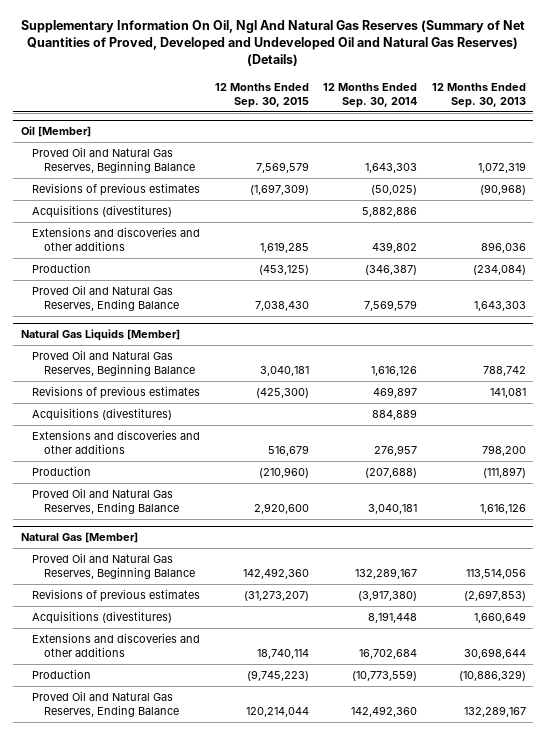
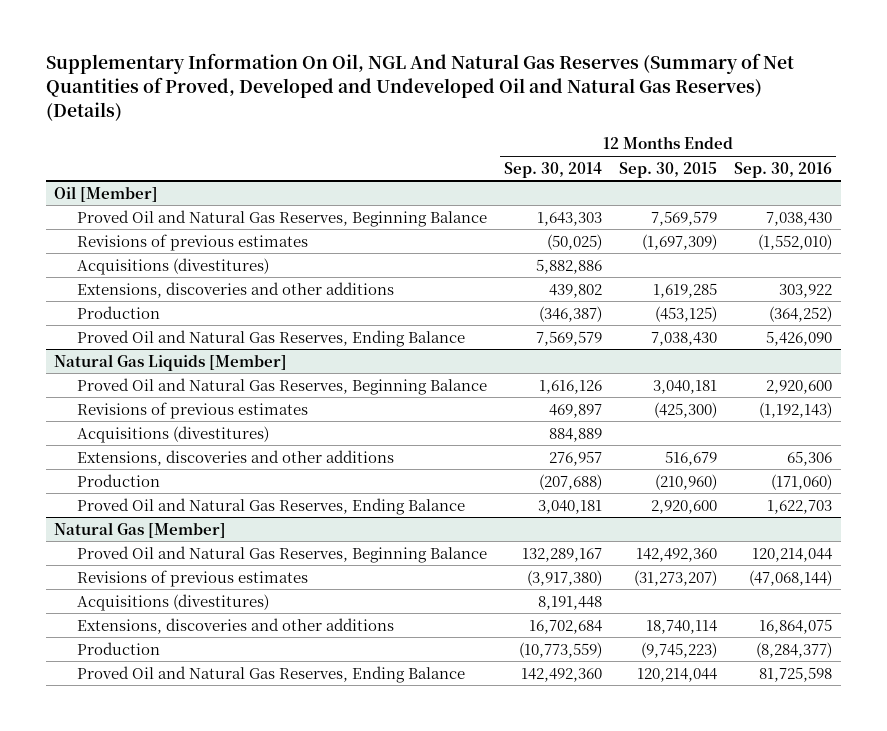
[21,20,526,67] Supplementary Information On Oil, Ngl And Natural Gas Reserves (Summary of Net Quantities of Proved, Developed and Undeveloped Oil and Natural Gas Reserves) (Details) -> [45,53,794,121] Supplementary Information On Oil, NGL And Natural Gas Reserves (Summary of Net Quantities of Proved, Developed and Undeveloped Oil and Natural Gas Reserves) (Details)
[431,82,526,108] 12 Months Ended Sep. 30, 2013 -> none
none -> [734,161,833,178] Sep. 30, 2016
[32,227,201,252] Extensions and discoveries and other additions -> [77,281,395,298] Extensions, discoveries and other additions
[32,430,201,455] Extensions and discoveries and other additions -> [77,449,395,466] Extensions, discoveries and other additions
[32,633,201,658] Extensions and discoveries and other additions -> [77,617,395,634] Extensions, discoveries and other additions

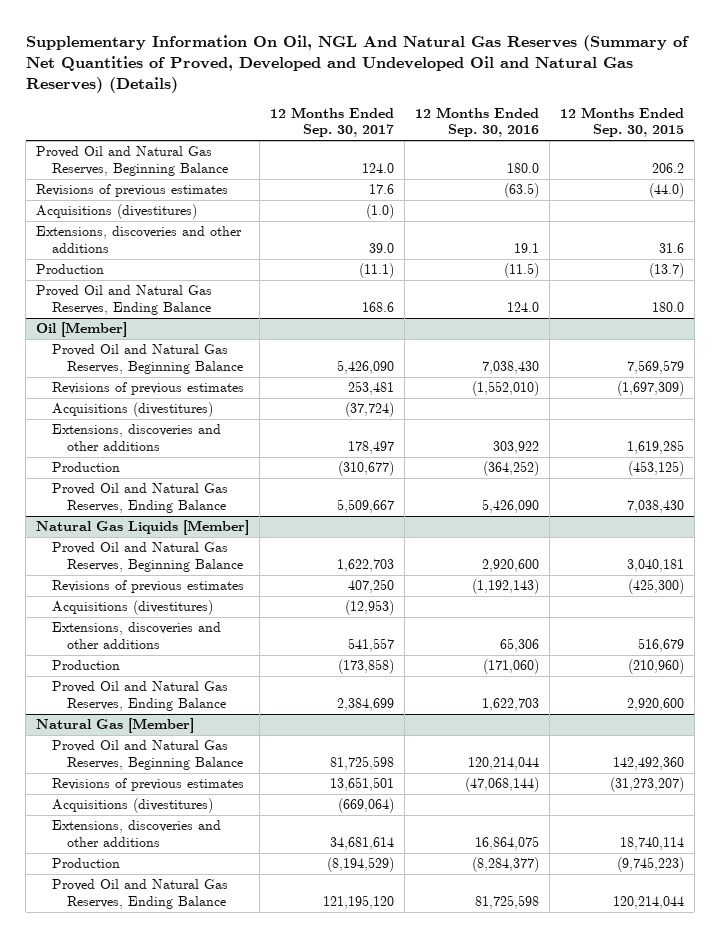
[504,161,603,178] Sep. 30, 2014 -> none
none -> [269,106,394,138] 12 Months Ended Sep. 30, 2017
none -> [36,146,228,176] Proved Oil and Natural Gas Reserves, Beginning Balance
none -> [36,184,229,198] Revisions of previous estimates
none -> [36,204,198,220] Acquisitions (divestitures)
none -> [36,226,243,253] Extensions, discoveries and other additions
none -> [36,264,105,275] Production
none -> [36,285,213,315] Proved Oil and Natural Gas Reserves, Ending Balance

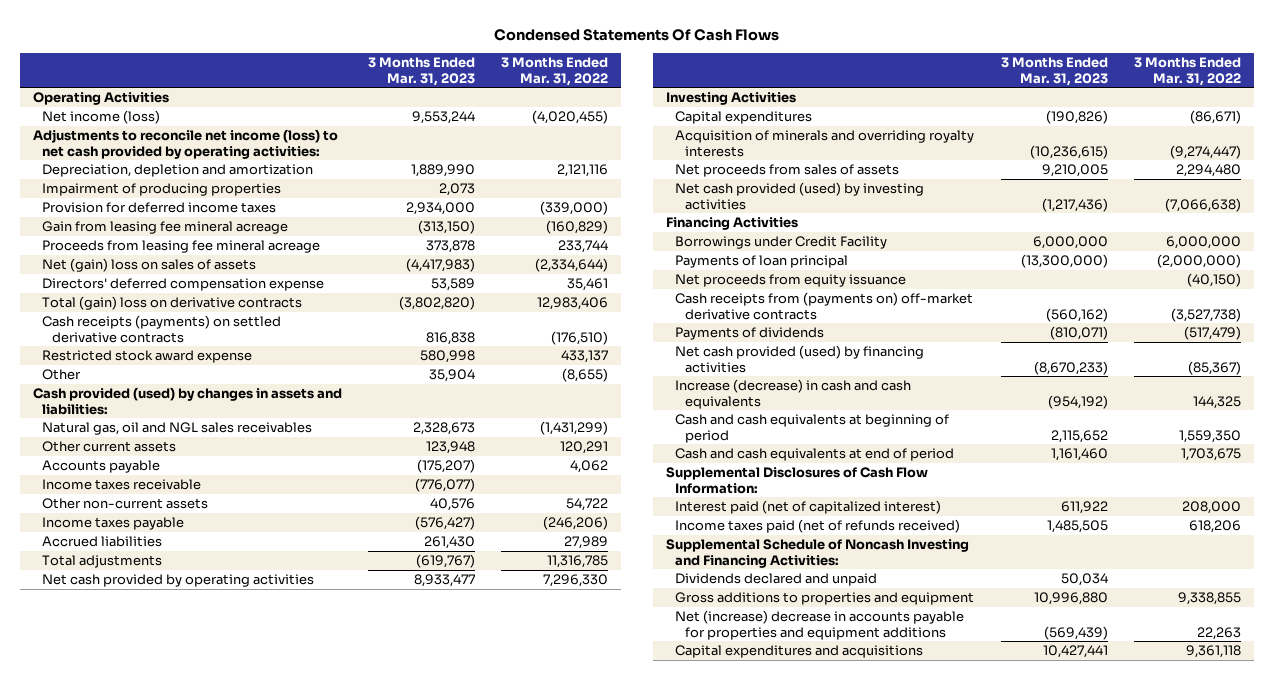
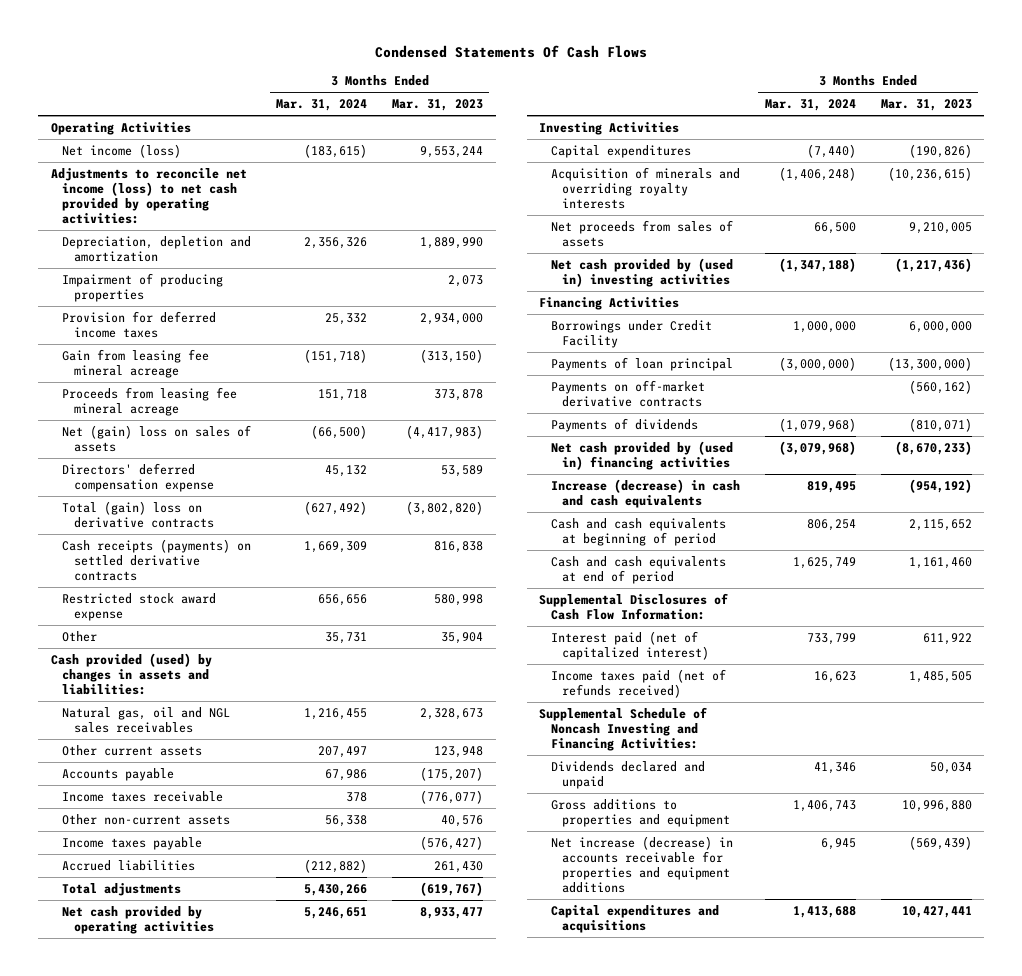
[501,57,609,86] 3 Months Ended Mar. 31, 2022 -> none
none -> [276,99,368,112] Mar. 31, 2024
[675,182,925,210] Net cash provided (used) by investing activities -> [550,257,733,287] Net cash provided by (used in) investing activities
[675,274,907,288] Net proceeds from equity issuance -> none
[675,292,974,320] Cash receipts from (payments on) off-market derivative contracts -> [550,379,705,407] Payments on off-market derivative contracts
[675,345,925,373] Net cash provided (used) by financing activities -> [550,440,733,470] Net cash provided by (used in) financing activities
[675,610,965,640] Net (increase) decrease in accounts payable for properties and equipment additions -> [550,835,733,894] Net increase (decrease) in accounts receivable for properties and equipment additions

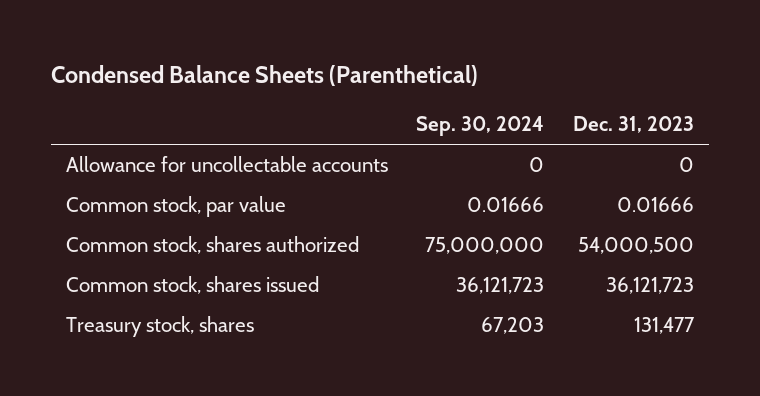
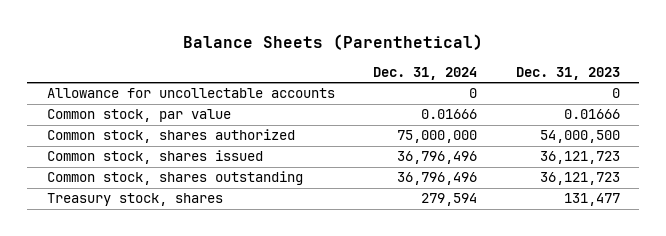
[51,65,479,87] Condensed Balance Sheets (Parenthetical) -> [183,34,484,51] Balance Sheets (Parenthetical)
[416,116,545,137] Sep. 30, 2024 -> none
none -> [373,67,478,81] Dec. 31, 2024
none -> [46,171,303,186] Common stock, shares outstanding

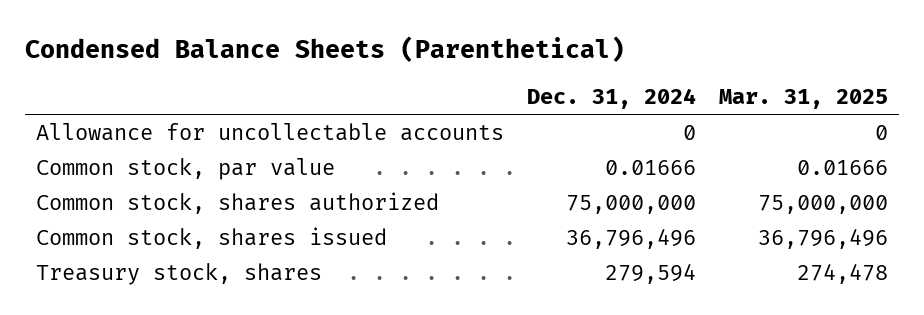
[183,34,484,51] Balance Sheets (Parenthetical) -> [24,36,625,63] Condensed Balance Sheets (Parenthetical)
[515,67,620,81] Dec. 31, 2023 -> none
none -> [718,89,888,110] Mar. 31, 2025
[46,171,303,186] Common stock, shares outstanding -> none

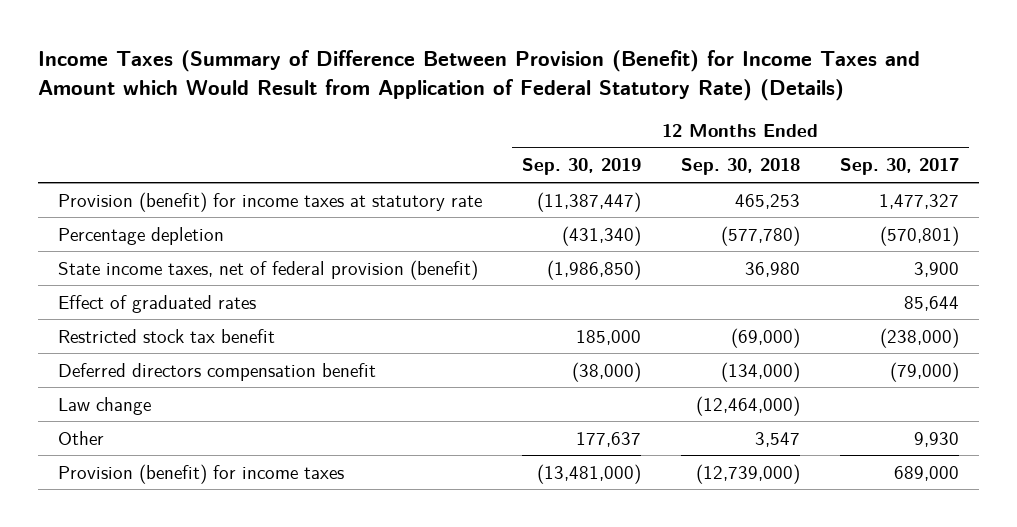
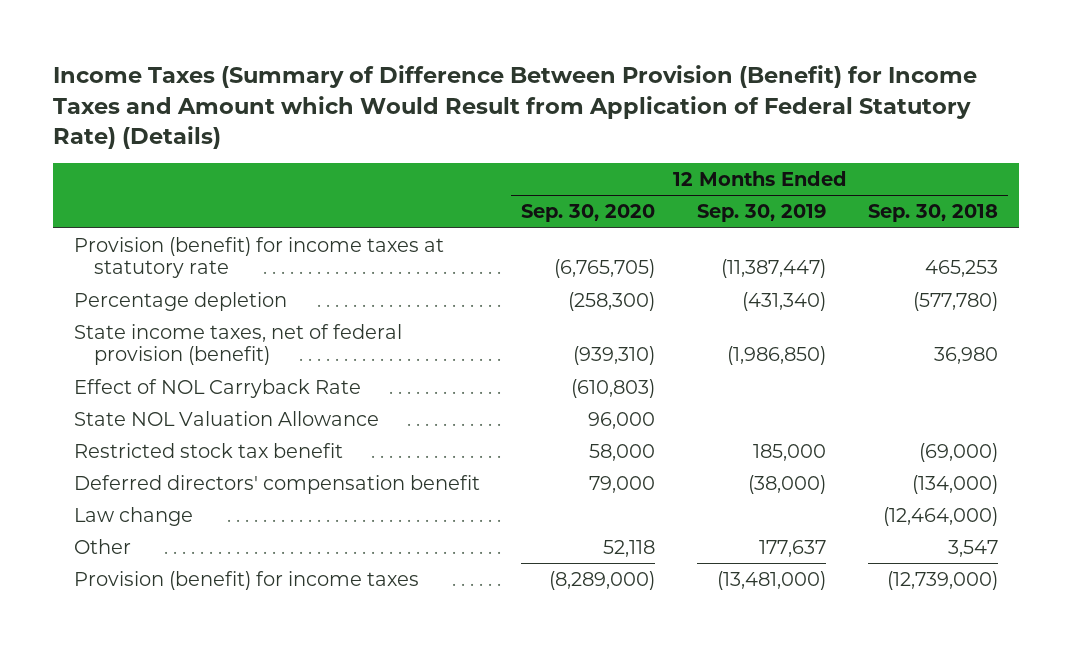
[839,158,959,176] Sep. 30, 2017 -> none
none -> [521,204,656,223] Sep. 30, 2020
[57,294,256,313] Effect of graduated rates -> none
none -> [73,378,361,398] Effect of NOL Carryback Rate
none -> [73,410,379,426] State NOL Valuation Allowance
[57,362,376,381] Deferred directors compensation benefit -> [73,474,480,494] Deferred directors' compensation benefit

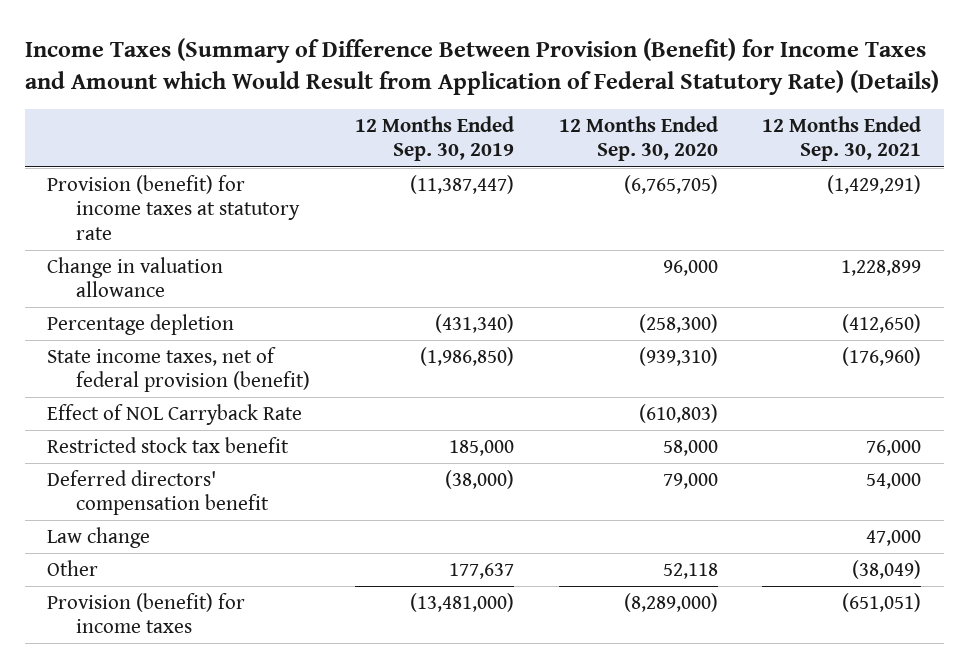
[867,204,998,223] Sep. 30, 2018 -> none
none -> [762,115,922,162] 12 Months Ended Sep. 30, 2021
none -> [47,256,224,298] Change in valuation allowance
[73,410,379,426] State NOL Valuation Allowance -> none

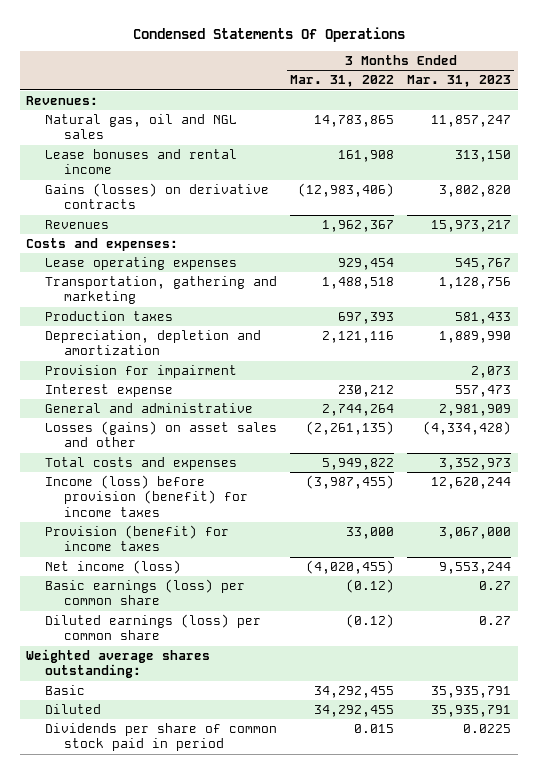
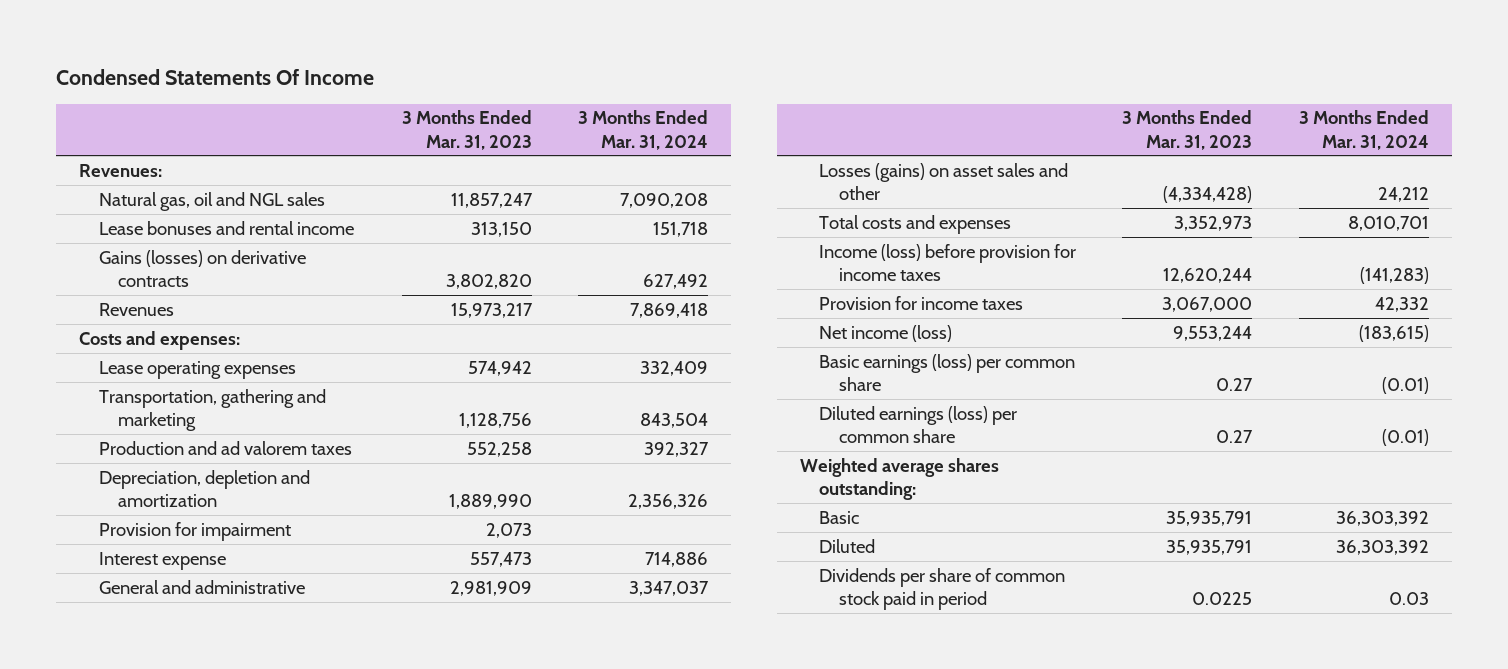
[132,26,405,42] Condensed Statements Of Operations -> [56,69,375,86] Condensed Statements Of Income
[290,75,395,88] Mar. 31, 2022 -> none
none -> [577,110,708,150] 3 Months Ended Mar. 31, 2024
[455,257,512,270] 545,767 -> [467,360,532,376] 574,942
[45,310,174,321] Production taxes -> none
none -> [98,440,352,455] Production and ad valorem taxes
[45,474,248,517] Income (loss) before provision (benefit) for income taxes -> [819,243,1077,281] Income (loss) before provision for income taxes
[45,524,230,552] Provision (benefit) for income taxes -> [819,295,1024,310] Provision for income taxes

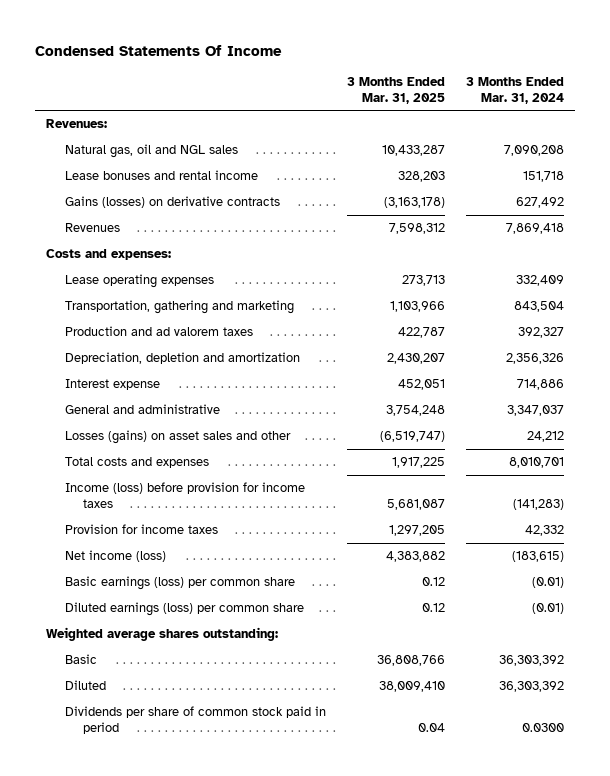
[401,110,532,150] 3 Months Ended Mar. 31, 2023 -> none
none -> [346,76,445,104] 3 Months Ended Mar. 31, 2025
[98,521,291,541] Provision for impairment -> none
[1388,591,1429,605] 0.03 -> [522,723,565,733] 0.0300

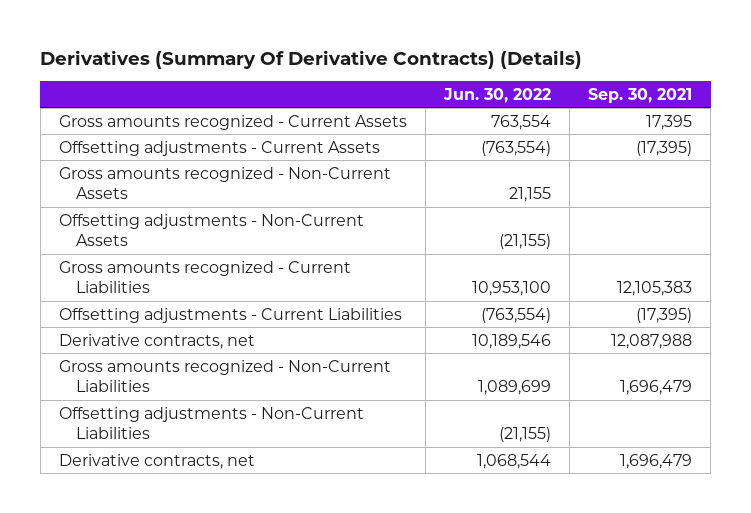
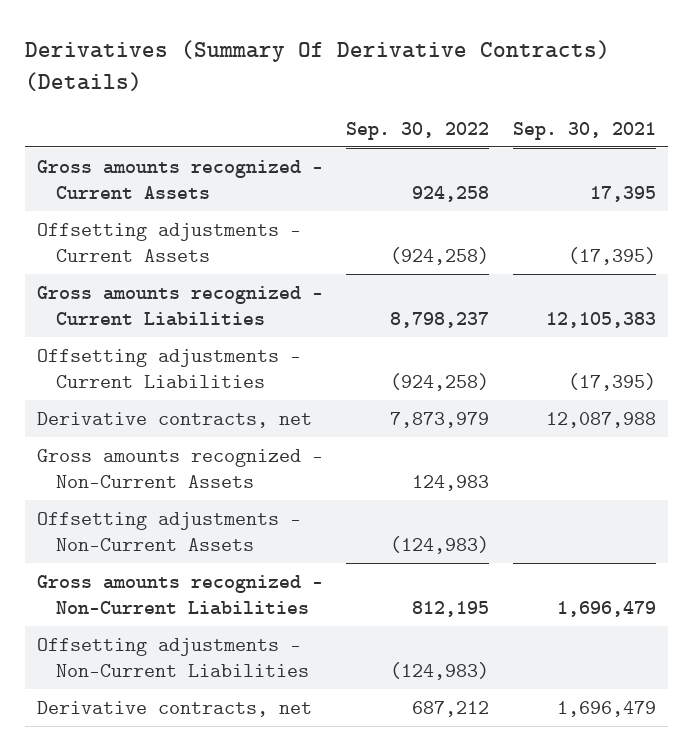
[442,87,551,103] Jun. 30, 2022 -> none
none -> [346,121,490,140] Sep. 30, 2022
[58,166,391,200] Gross amounts recognized - Non-Current Assets -> [36,448,323,488] Gross amounts recognized - Non-Current Assets
[58,213,364,247] Offsetting adjustments - Non-Current Assets -> [36,511,301,551] Offsetting adjustments - Non-Current Assets

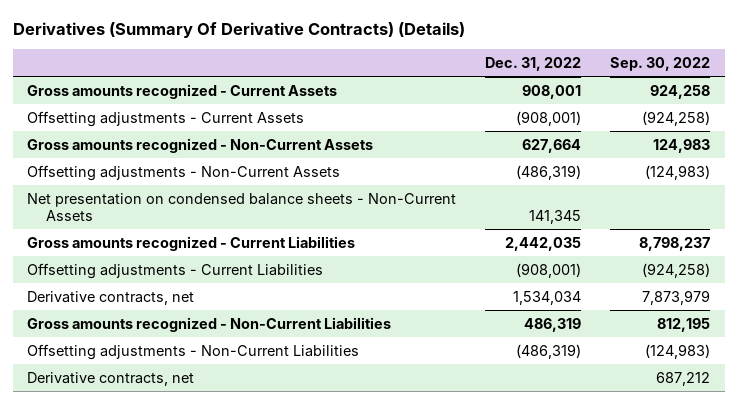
[513,121,657,140] Sep. 30, 2021 -> none
none -> [485,57,582,72] Dec. 31, 2022
[36,448,323,488] Gross amounts recognized - Non-Current Assets -> [27,137,374,153] Gross amounts recognized - Non-Current Assets
[36,511,301,551] Offsetting adjustments - Non-Current Assets -> [27,164,341,181] Offsetting adjustments - Non-Current Assets
none -> [27,192,457,221] Net presentation on condensed balance sheets - Non-Current Assets

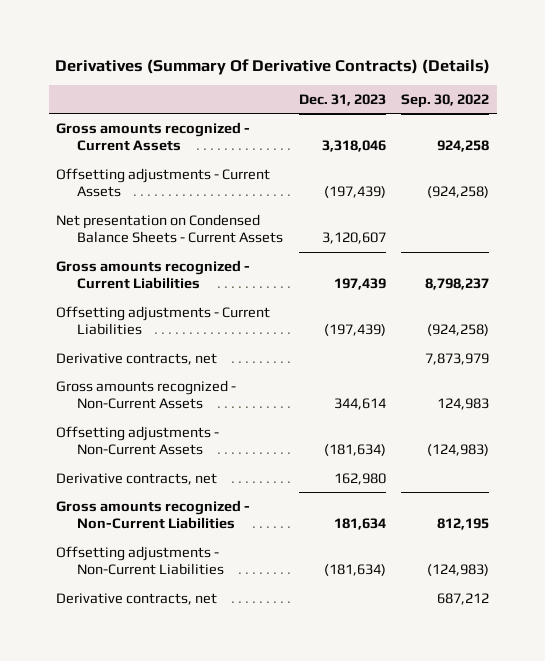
[485,57,582,72] Dec. 31, 2022 -> none
none -> [298,93,386,106] Dec. 31, 2023
[27,192,457,221] Net presentation on condensed balance sheets - Non-Current Assets -> [56,213,284,244] Net presentation on Condensed Balance Sheets - Current Assets
[27,137,374,153] Gross amounts recognized - Non-Current Assets -> [56,379,237,410] Gross amounts recognized - Non-Current Assets
[27,164,341,181] Offsetting adjustments - Non-Current Assets -> [56,425,220,456] Offsetting adjustments - Non-Current Assets
none -> [56,472,218,485] Derivative contracts, net

